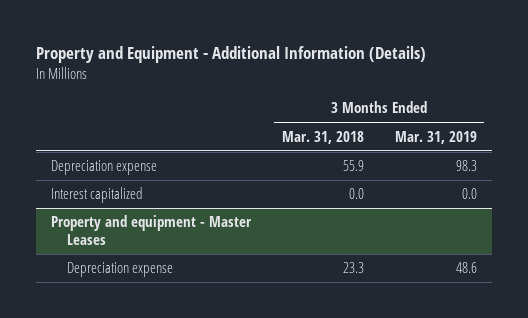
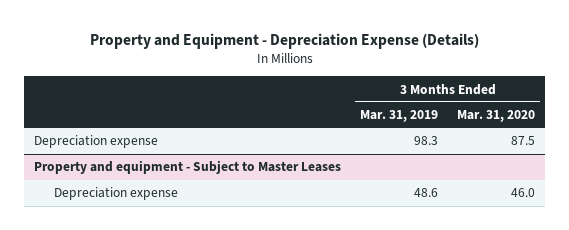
[35,45,426,63] Property and Equipment - Additional Information (Details) -> [89,32,479,49] Property and Equipment - Depreciation Expense (Details)
[281,130,364,144] Mar. 31, 2018 -> none
none -> [457,110,536,123] Mar. 31, 2020
[51,187,144,204] Interest capitalized -> none
[51,215,253,246] Property and equipment - Master Leases -> [33,160,341,175] Property and equipment - Subject to Master Leases

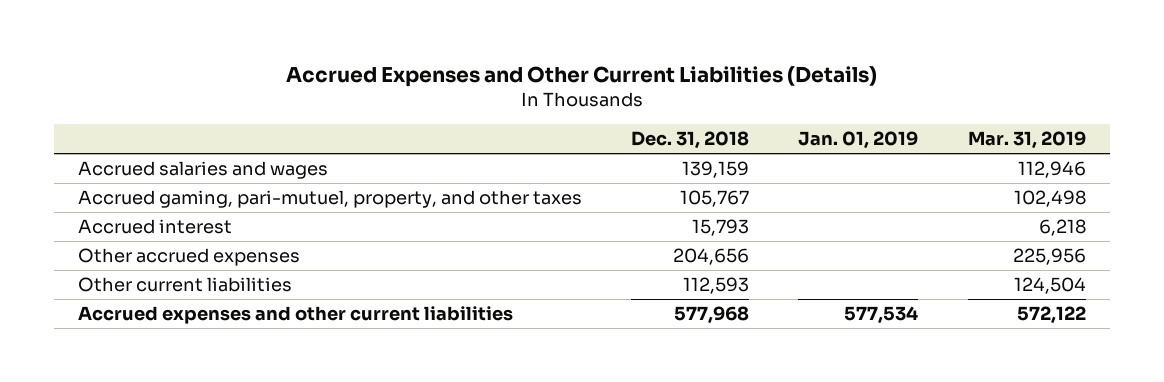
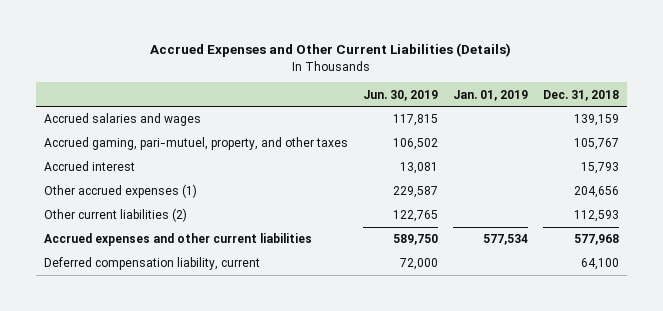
[967,131,1086,150] Mar. 31, 2019 -> none
none -> [362,89,438,101] Jun. 30, 2019
[78,248,301,267] Other accrued expenses -> [43,184,197,199] Other accrued expenses (1)
[78,277,293,293] Other current liabilities -> [43,208,187,223] Other current liabilities (2)
none -> [43,257,260,271] Deferred compensation liability, current

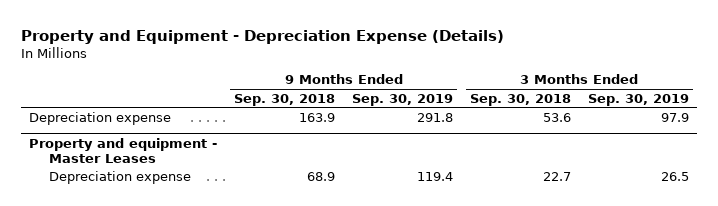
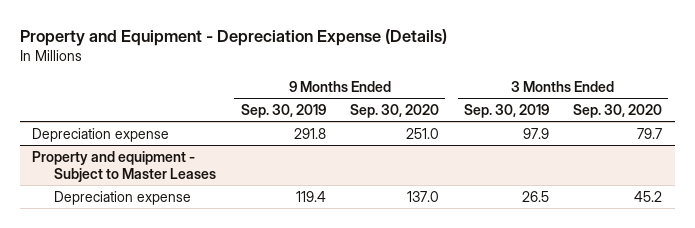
[234,93,336,106] Sep. 30, 2018 -> none
[469,93,571,106] Sep. 30, 2018 -> none
none -> [350,103,440,118] Sep. 30, 2020
none -> [573,103,663,118] Sep. 30, 2020
[29,137,218,163] Property and equipment - Master Leases -> [32,150,217,182] Property and equipment - Subject to Master Leases

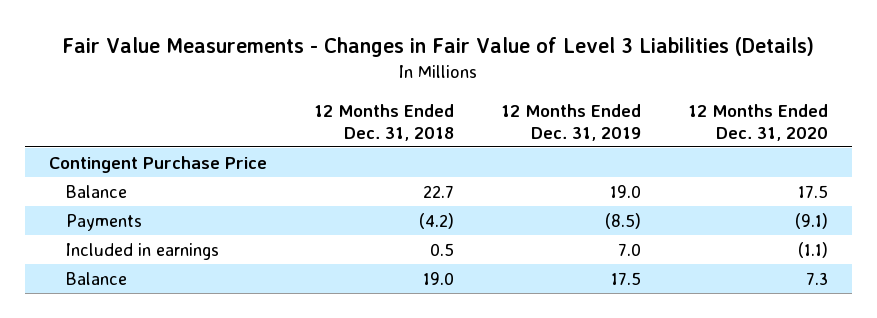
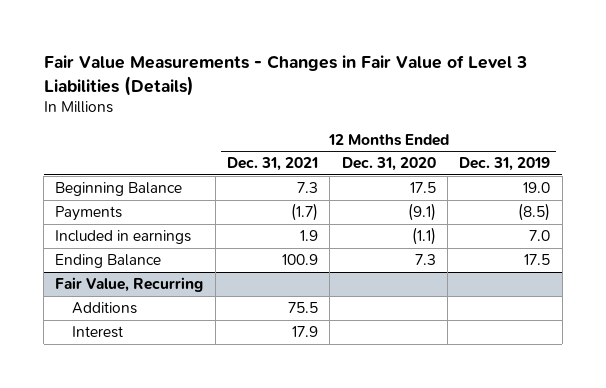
[313,103,454,141] 12 Months Ended Dec. 31, 2018 -> none
none -> [227,157,319,172] Dec. 31, 2021
[48,155,267,173] Contingent Purchase Price -> none
[66,184,128,198] Balance -> [55,182,183,197] Beginning Balance
[66,271,128,285] Balance -> [55,254,162,269] Ending Balance
none -> [55,277,204,293] Fair Value, Recurring
none -> [72,302,138,315] Additions
none -> [72,326,124,339] Interest

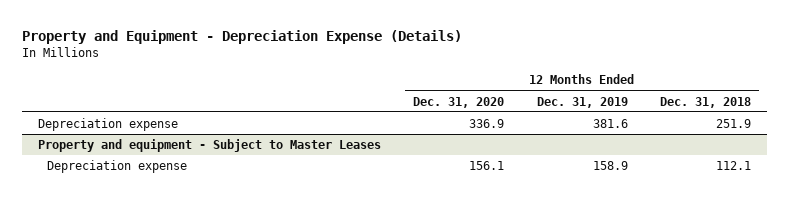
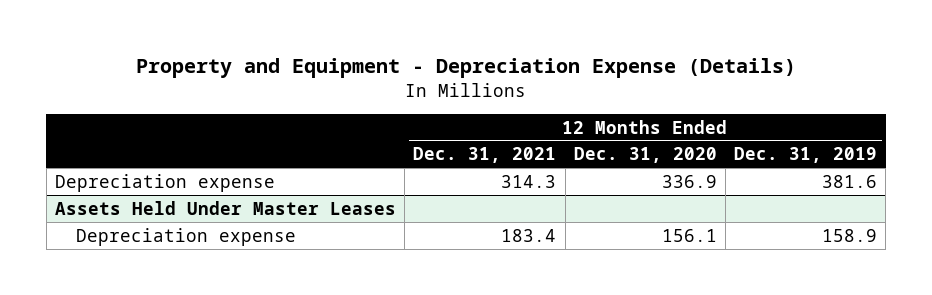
[659,96,751,108] Dec. 31, 2018 -> none
none -> [413,147,557,164] Dec. 31, 2021
[38,139,382,153] Property and equipment - Subject to Master Leases -> [55,200,397,215] Assets Held Under Master Leases

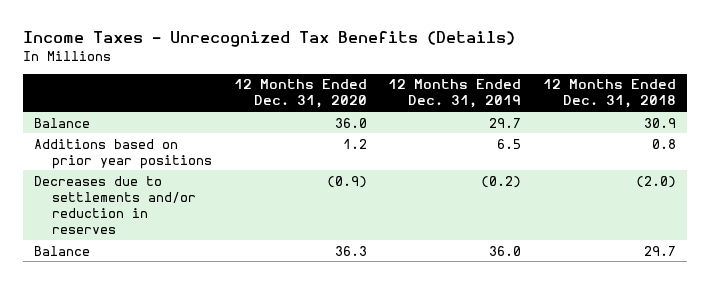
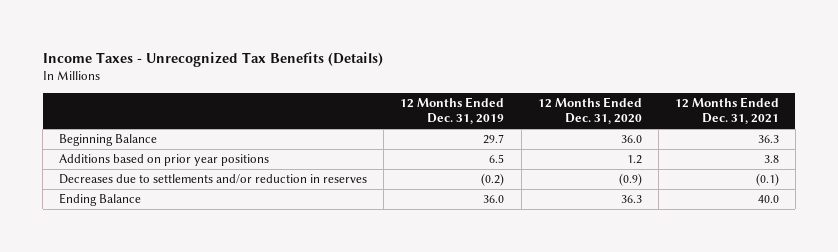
[543,79,677,109] 12 Months Ended Dec. 31, 2018 -> none
none -> [674,96,779,125] 12 Months Ended Dec. 31, 2021
[34,117,91,128] Balance -> [59,134,158,147] Beginning Balance
[34,245,91,256] Balance -> [59,193,142,207] Ending Balance

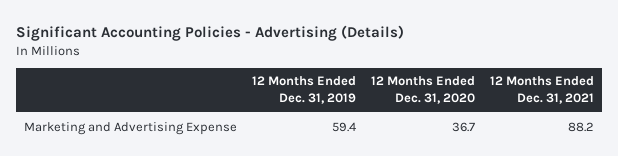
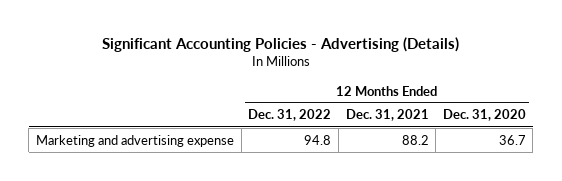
[252,76,357,105] 12 Months Ended Dec. 31, 2019 -> none
none -> [248,109,332,122] Dec. 31, 2022
[23,121,237,135] Marketing and Advertising Expense -> [35,134,234,147] Marketing and advertising expense

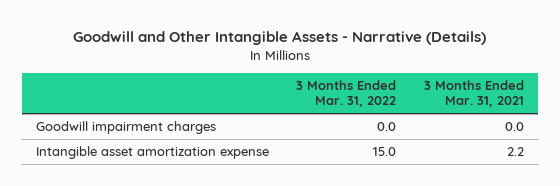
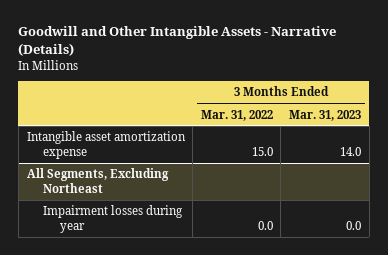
[424,80,525,108] 3 Months Ended Mar. 31, 2021 -> none
none -> [289,109,362,121] Mar. 31, 2023
[35,121,216,135] Goodwill impairment charges -> none
none -> [26,168,169,194] All Segments, Excluding Northeast
none -> [43,205,184,234] Impairment losses during year

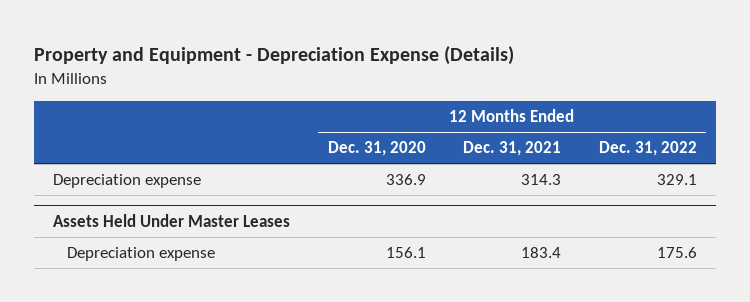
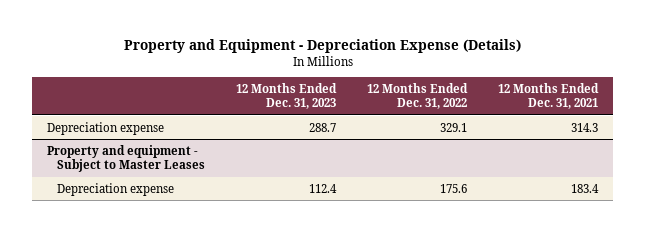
[327,141,426,157] Dec. 31, 2020 -> none
none -> [235,83,337,110] 12 Months Ended Dec. 31, 2023
[52,213,290,227] Assets Held Under Master Leases -> [47,144,205,173] Property and equipment - Subject to Master Leases

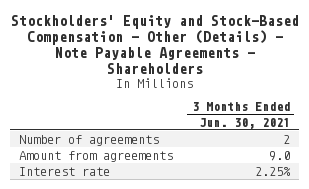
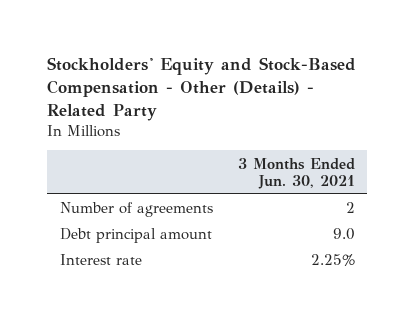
[10,15,299,75] Stockholders' Equity and Stock-Based Compensation - Other (Details) - Note Payable Agreements - Shareholders -> [46,56,356,121] Stockholders' Equity and Stock-Based Compensation - Other (Details) - Related Party
[19,150,174,162] Amount from agreements -> none
none -> [59,228,212,244] Debt principal amount

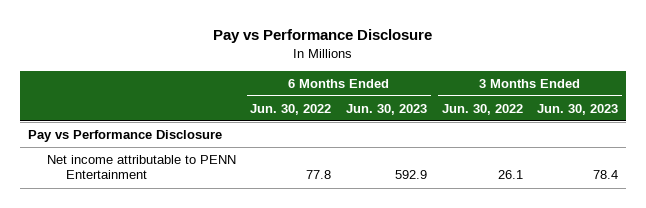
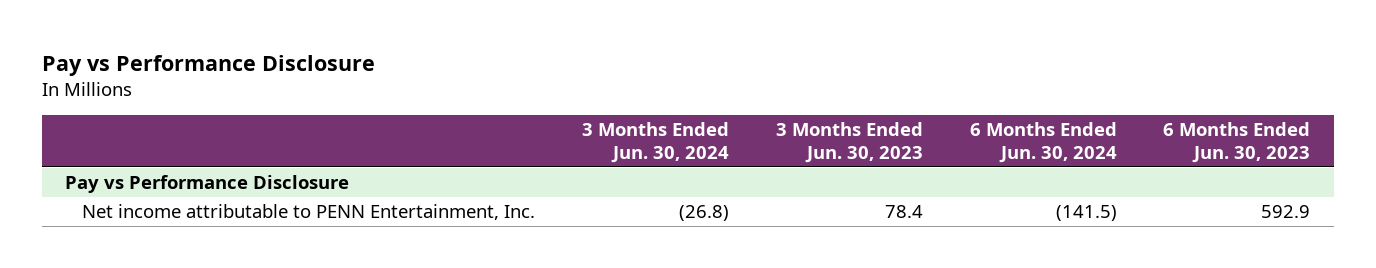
[250,103,332,115] Jun. 30, 2022 -> none
[441,103,523,115] Jun. 30, 2022 -> none
none -> [582,122,730,163] 3 Months Ended Jun. 30, 2024
none -> [969,122,1117,163] 6 Months Ended Jun. 30, 2024
[46,154,236,180] Net income attributable to PENN Entertainment -> [82,204,536,221] Net income attributable to PENN Entertainment, Inc.

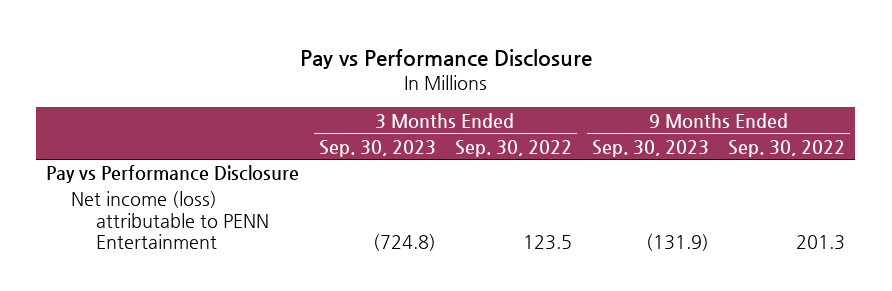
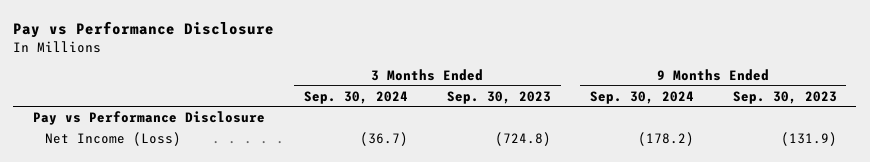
[455,139,573,157] Sep. 30, 2022 -> none
[728,139,846,157] Sep. 30, 2022 -> none
none -> [303,90,408,104] Sep. 30, 2024
none -> [589,90,694,104] Sep. 30, 2024
[71,191,270,250] Net income (loss) attributable to PENN Entertainment -> [44,131,181,146] Net Income (Loss)

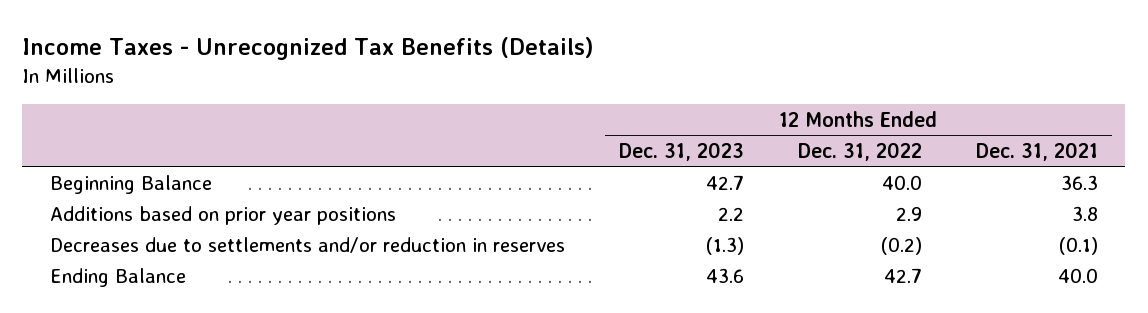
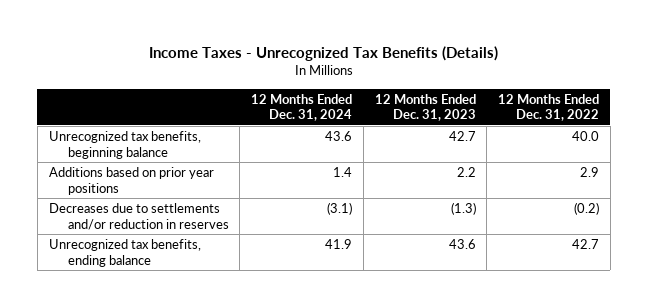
[976,142,1099,162] Dec. 31, 2021 -> none
none -> [251,93,353,122] 12 Months Ended Dec. 31, 2024
[49,174,212,194] Beginning Balance -> [48,130,201,159] Unrecognized tax benefits, beginning balance
[49,267,186,287] Ending Balance -> [48,238,201,267] Unrecognized tax benefits, ending balance

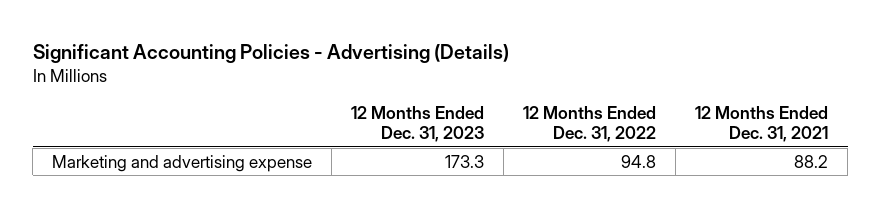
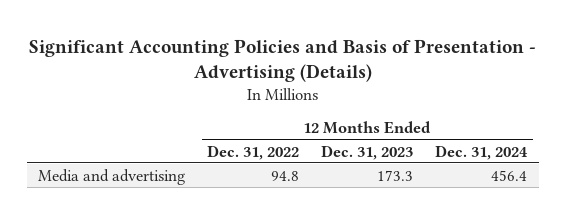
[32,44,509,64] Significant Accounting Policies - Advertising (Details) -> [28,38,536,83] Significant Accounting Policies and Basis of Presentation - Advertising (Details)
[695,106,829,143] 12 Months Ended Dec. 31, 2021 -> none
none -> [435,144,529,160] Dec. 31, 2024
[52,154,313,172] Marketing and advertising expense -> [38,168,186,185] Media and advertising

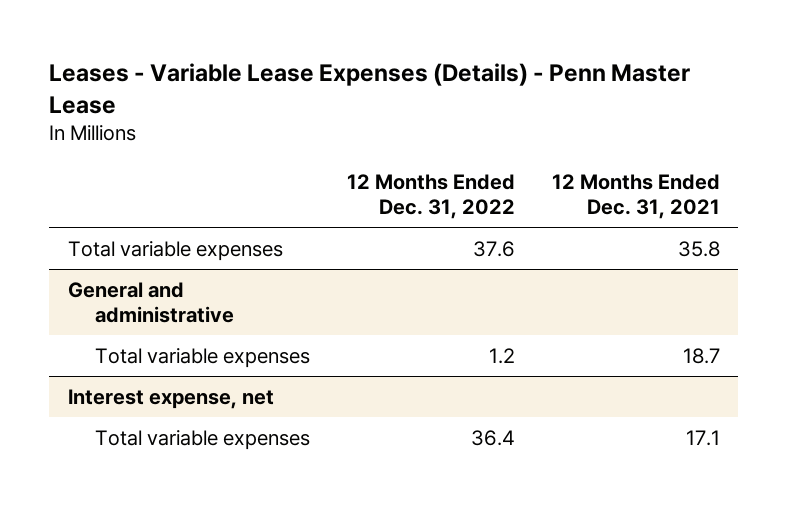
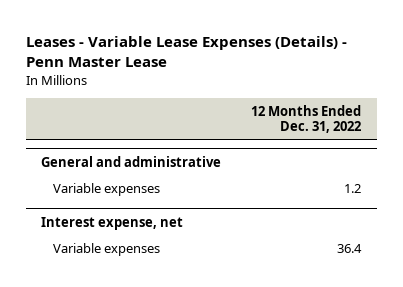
[551,173,720,219] 12 Months Ended Dec. 31, 2021 -> none
[67,240,283,261] Total variable expenses -> none
[94,347,310,368] Total variable expenses -> [52,182,160,196] Variable expenses
[94,429,310,450] Total variable expenses -> [52,242,160,256] Variable expenses

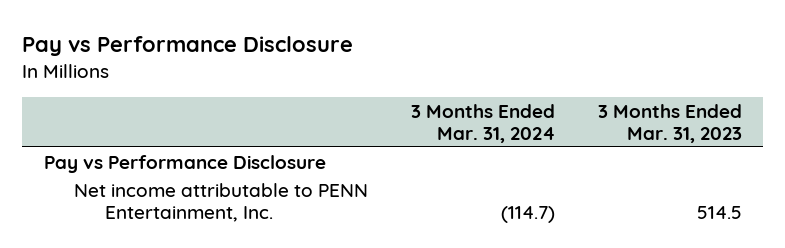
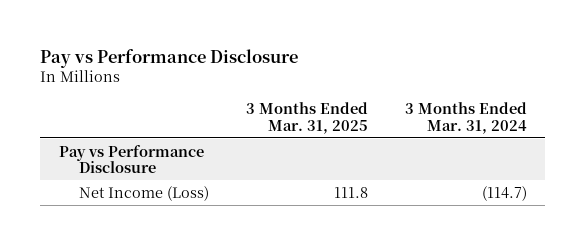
[597,103,742,143] 3 Months Ended Mar. 31, 2023 -> none
none -> [246,101,369,134] 3 Months Ended Mar. 31, 2025
[74,182,369,222] Net income attributable to PENN Entertainment, Inc. -> [79,185,210,201] Net Income (Loss)

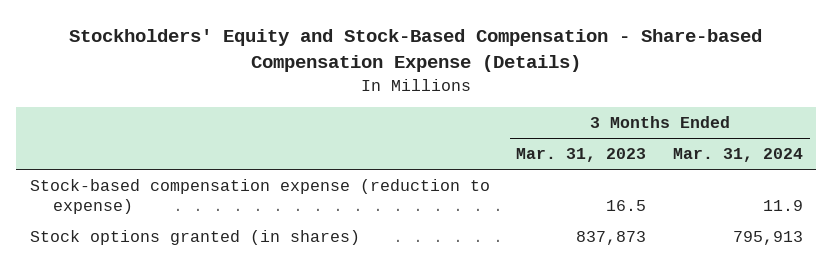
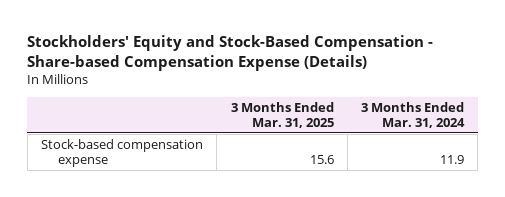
[516,148,647,163] Mar. 31, 2023 -> none
none -> [230,101,334,129] 3 Months Ended Mar. 31, 2025
[29,230,360,246] Stock options granted (in shares) -> none
[29,179,490,215] Stock-based compensation expense (reduction to expense) -> [41,138,204,168] Stock-based compensation expense

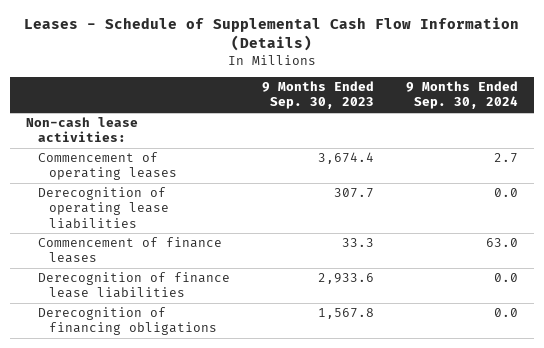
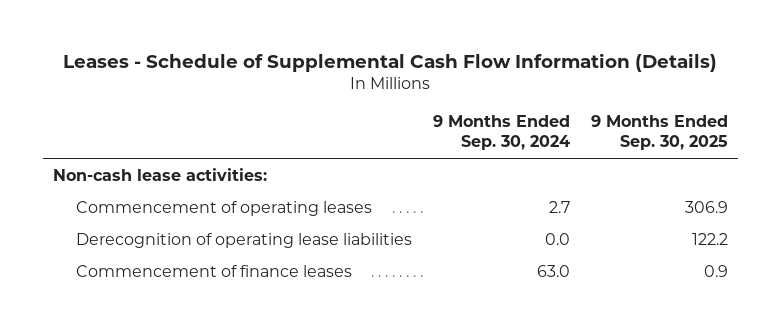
[261,81,374,110] 9 Months Ended Sep. 30, 2023 -> none
none -> [590,114,728,151] 9 Months Ended Sep. 30, 2025
[37,272,230,299] Derecognition of finance lease liabilities -> none
[37,307,217,336] Derecognition of financing obligations -> none

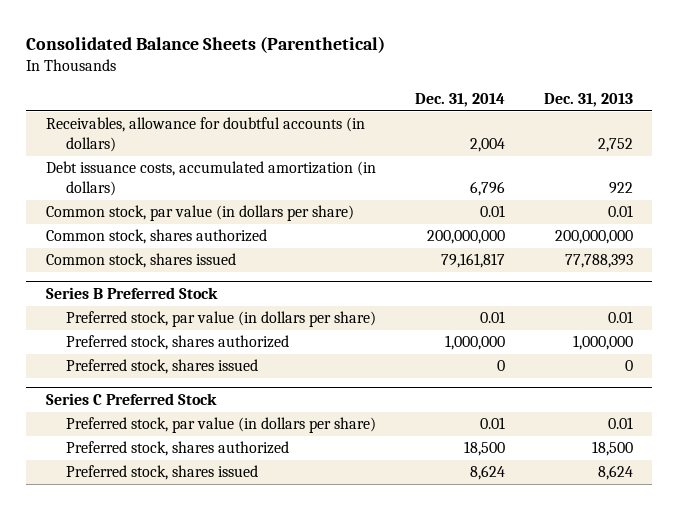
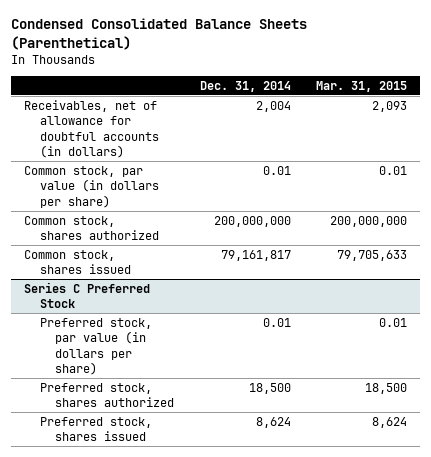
[26,36,386,54] Consolidated Balance Sheets (Parenthetical) -> [10,18,307,50] Condensed Consolidated Balance Sheets (Parenthetical)
[543,92,633,107] Dec. 31, 2013 -> none
none -> [316,80,408,92] Mar. 31, 2015
[45,161,376,197] Debt issuance costs, accumulated amortization (in dollars) -> none
[45,117,365,153] Receivables, allowance for doubtful accounts (in dollars) -> [23,99,159,159] Receivables, net of allowance for doubtful accounts (in dollars)
[45,287,218,300] Series B Preferred Stock -> none
[66,311,377,328] Preferred stock, par value (in dollars per share) -> none
[66,335,290,351] Preferred stock, shares authorized -> none
[66,359,259,375] Preferred stock, shares issued -> none

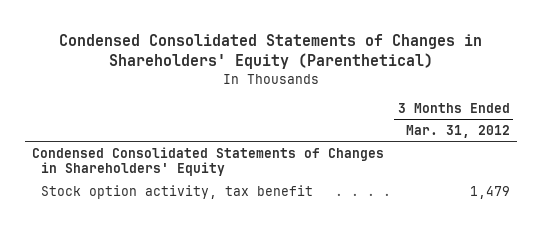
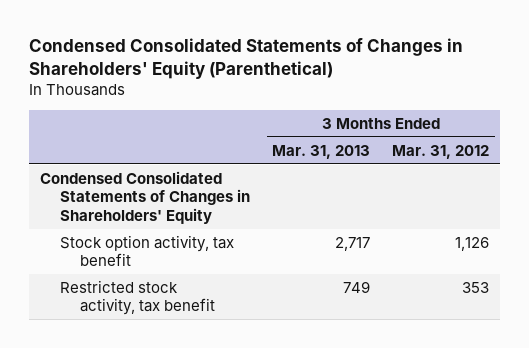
none -> [272,144,371,159] Mar. 31, 2013
[469,185,510,199] 1,479 -> [455,236,490,251] 1,126
none -> [60,279,216,316] Restricted stock activity, tax benefit

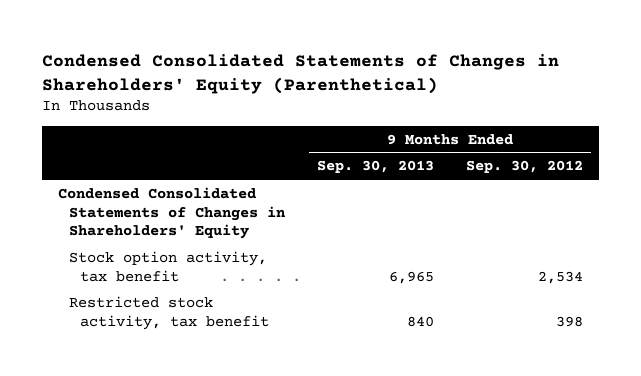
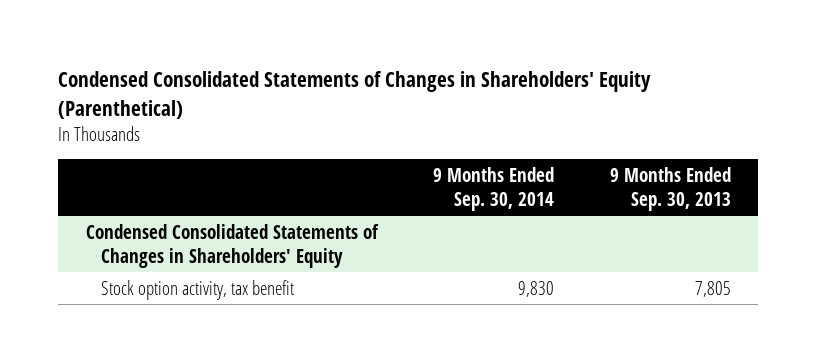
[466,160,584,174] Sep. 30, 2012 -> none
none -> [433,166,555,211] 9 Months Ended Sep. 30, 2014
[69,295,270,330] Restricted stock activity, tax benefit -> none
[389,270,435,284] 6,965 -> [694,280,731,297] 7,805

